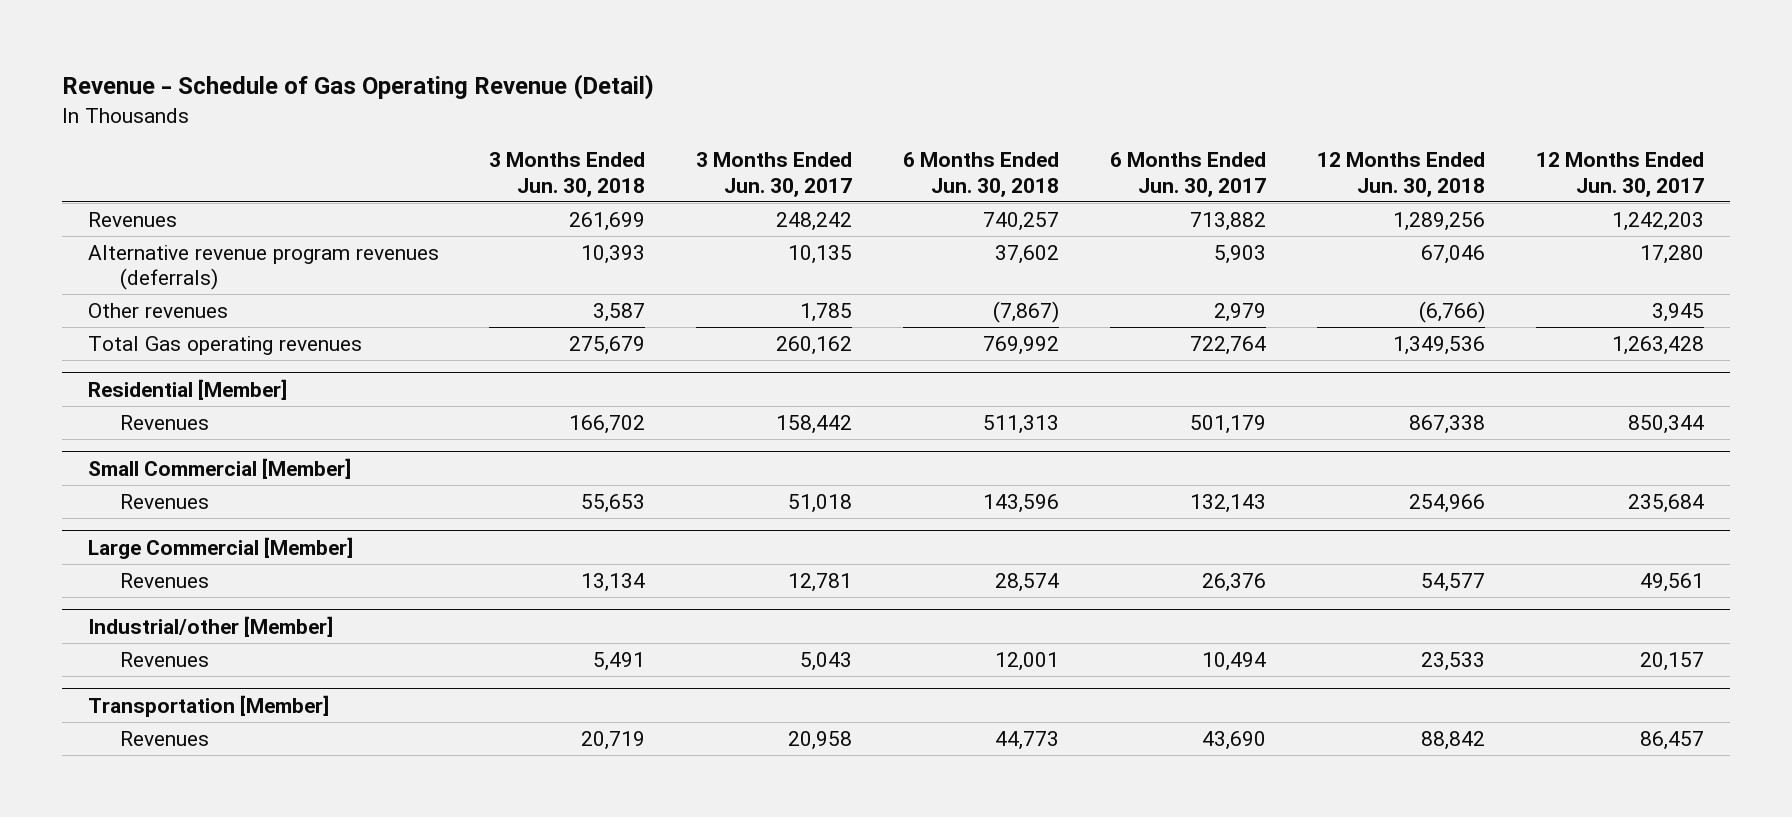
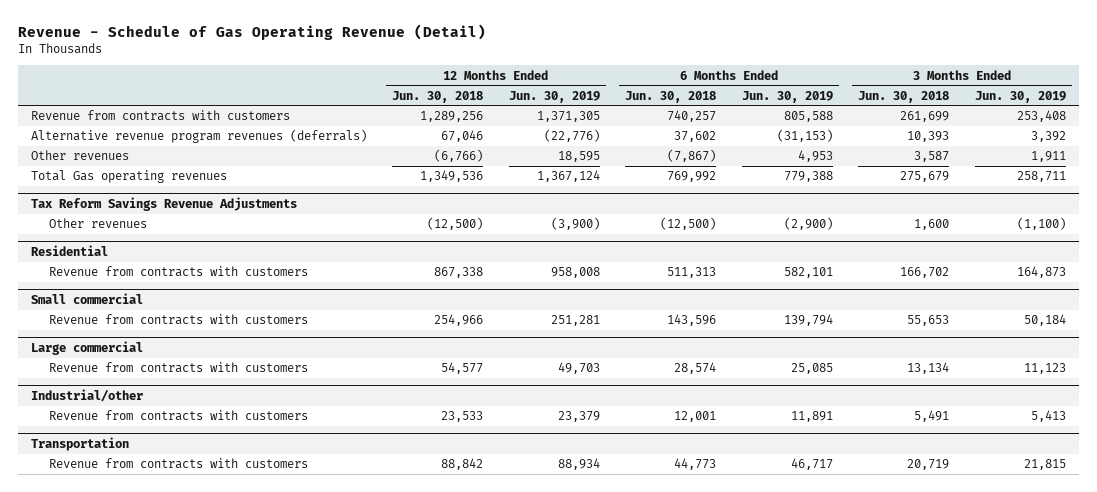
[696,152,853,197] 3 Months Ended Jun. 30, 2017 -> none
[1110,152,1267,197] 6 Months Ended Jun. 30, 2017 -> none
[1536,152,1705,197] 12 Months Ended Jun. 30, 2017 -> none
none -> [508,90,600,103] Jun. 30, 2019
none -> [741,90,833,103] Jun. 30, 2019
none -> [974,90,1066,103] Jun. 30, 2019
[87,211,177,227] Revenues -> [30,110,290,122] Revenue from contracts with customers
none -> [30,196,297,211] Tax Reform Savings Revenue Adjustments
none -> [49,218,148,229] Other revenues
[87,378,287,400] Residential [Member] -> [30,244,108,256] Residential
[119,414,209,430] Revenues -> [49,266,309,278] Revenue from contracts with customers
[87,457,351,479] Small Commercial [Member] -> [30,292,143,304] Small commercial
[119,493,209,509] Revenues -> [49,314,309,326] Revenue from contracts with customers
[87,536,353,559] Large Commercial [Member] -> [30,340,143,355] Large commercial
[119,572,209,588] Revenues -> [49,362,309,374] Revenue from contracts with customers
[87,615,333,637] Industrial/other [Member] -> [30,388,143,402] Industrial/other
[119,651,209,667] Revenues -> [49,410,309,422] Revenue from contracts with customers
[87,694,329,717] Transportation [Member] -> [30,436,129,451] Transportation
[119,730,209,746] Revenues -> [49,458,309,470] Revenue from contracts with customers

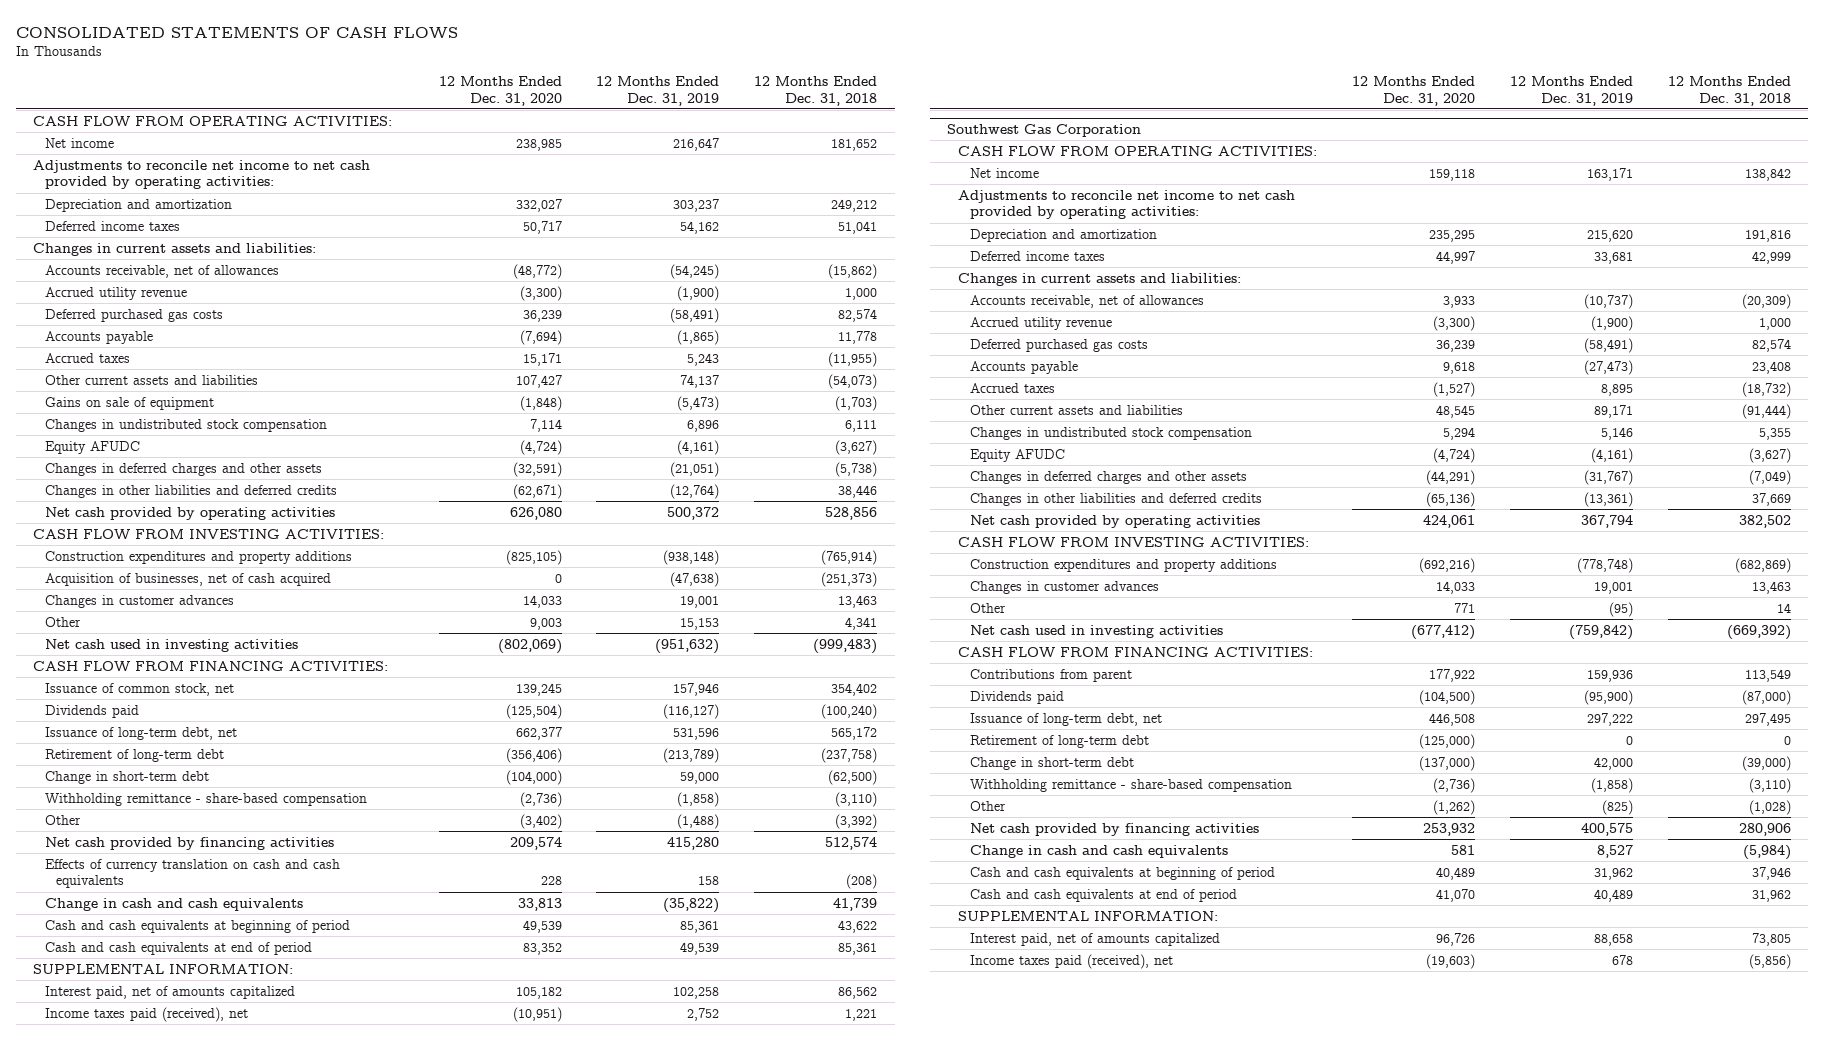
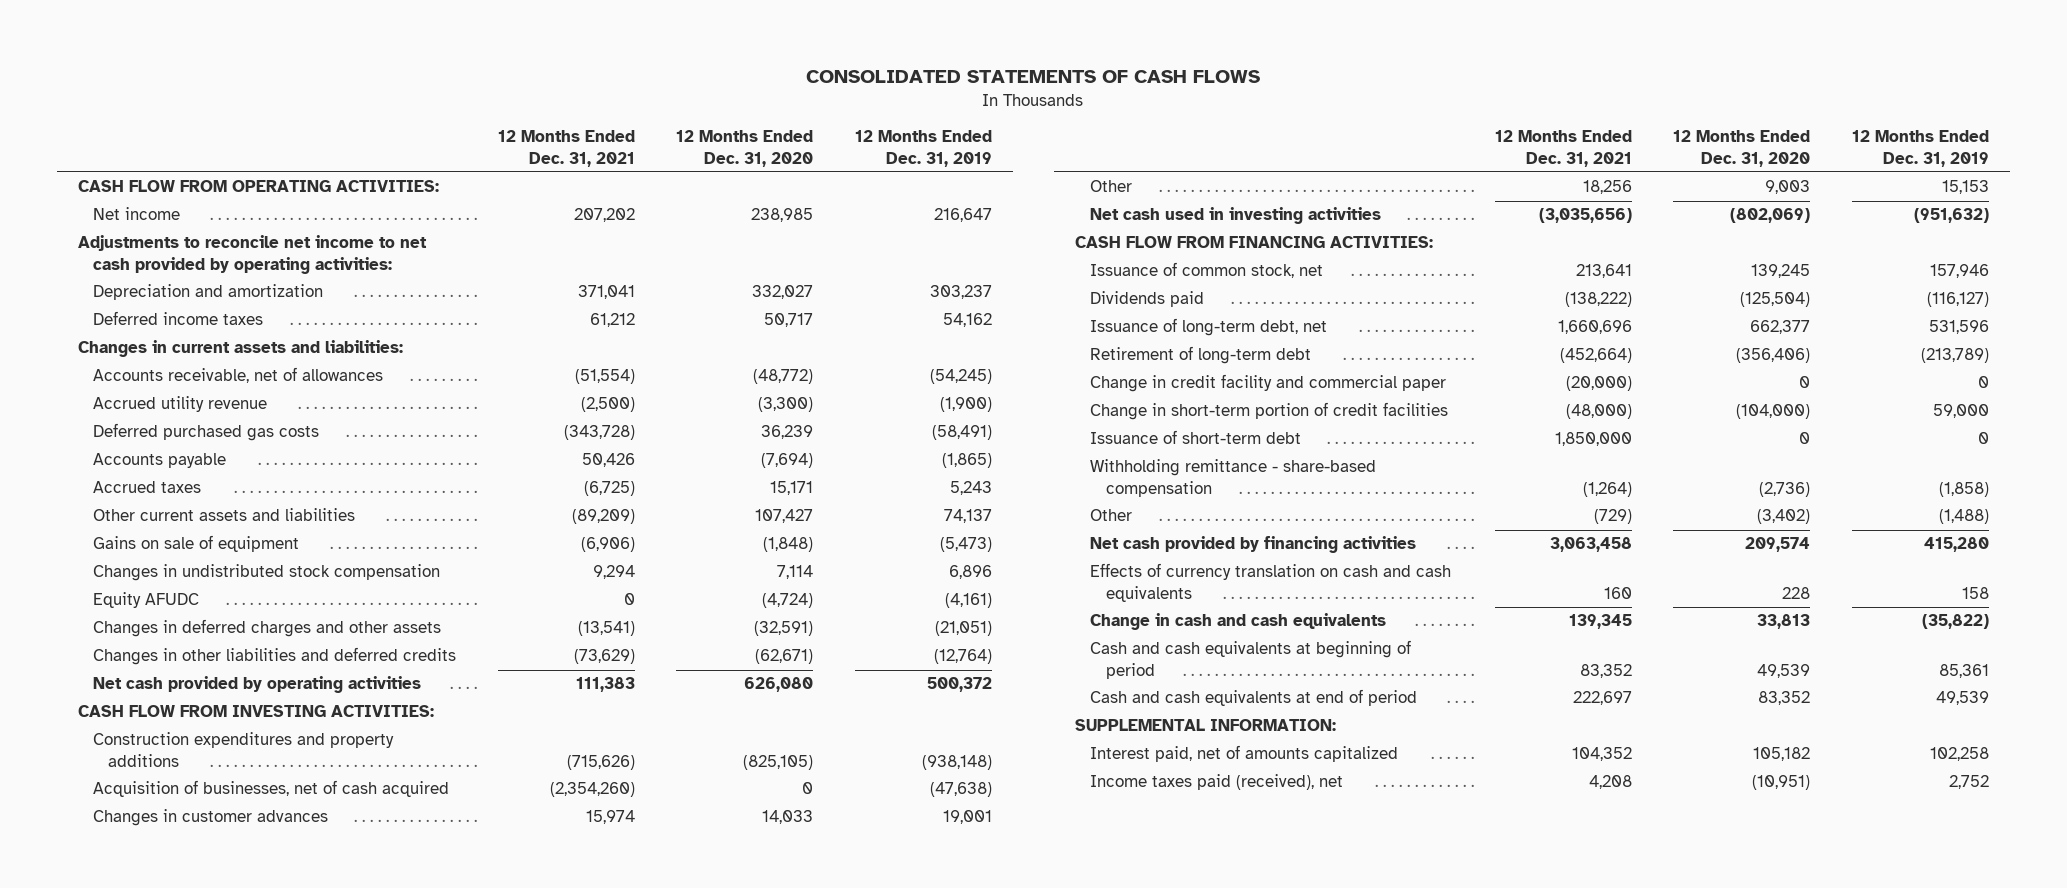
[754,76,878,106] 12 Months Ended Dec. 31, 2018 -> none
none -> [497,130,635,167] 12 Months Ended Dec. 31, 2021
none -> [1090,374,1447,393] Change in credit facility and commercial paper
[44,770,209,784] Change in short-term debt -> [1090,402,1449,421] Change in short-term portion of credit facilities
none -> [1090,430,1302,445] Issuance of short-term debt
[946,124,1141,138] Southwest Gas Corporation -> none
[958,145,1318,156] CASH FLOW FROM OPERATING ACTIVITIES: -> none
[969,167,1039,178] Net income -> none
[958,189,1296,220] Adjustments to reconcile net income to net cash provided by operating activities: -> none
[969,228,1157,242] Depreciation and amortization -> none
[969,250,1105,261] Deferred income taxes -> none
[958,272,1242,286] Changes in current assets and liabilities: -> none
[969,294,1204,308] Accounts receivable, net of allowances -> none
[969,316,1112,330] Accrued utility revenue -> none
[969,338,1148,352] Deferred purchased gas costs -> none
[969,360,1078,374] Accounts payable -> none
[969,382,1055,393] Accrued taxes -> none
[969,404,1183,415] Other current assets and liabilities -> none
[969,426,1252,440] Changes in undistributed stock compensation -> none
[969,448,1065,462] Equity AFUDC -> none
[969,470,1247,484] Changes in deferred charges and other assets -> none
[969,492,1262,506] Changes in other liabilities and deferred credits -> none
[969,514,1260,528] Net cash provided by operating activities -> none
[958,536,1310,547] CASH FLOW FROM INVESTING ACTIVITIES: -> none
[969,558,1277,572] Construction expenditures and property additions -> none
[969,580,1159,594] Changes in customer advances -> none
[969,602,1006,613] Other -> none
[969,624,1223,638] Net cash used in investing activities -> none
[958,646,1314,657] CASH FLOW FROM FINANCING ACTIVITIES: -> none
[969,668,1132,682] Contributions from parent -> none
[969,690,1064,704] Dividends paid -> none
[969,712,1162,726] Issuance of long-term debt, net -> none
[969,734,1149,748] Retirement of long-term debt -> none
[969,756,1134,770] Change in short-term debt -> none
[969,778,1292,792] Withholding remittance - share-based compensation -> none
[969,800,1006,811] Other -> none
[969,822,1259,836] Net cash provided by financing activities -> none
[969,844,1228,858] Change in cash and cash equivalents -> none
[969,866,1275,880] Cash and cash equivalents at beginning of period -> none
[969,888,1237,902] Cash and cash equivalents at end of period -> none
[958,910,1219,921] SUPPLEMENTAL INFORMATION: -> none
[969,932,1220,946] Interest paid, net of amounts capitalized -> none
[969,953,1173,969] Income taxes paid (received), net -> none

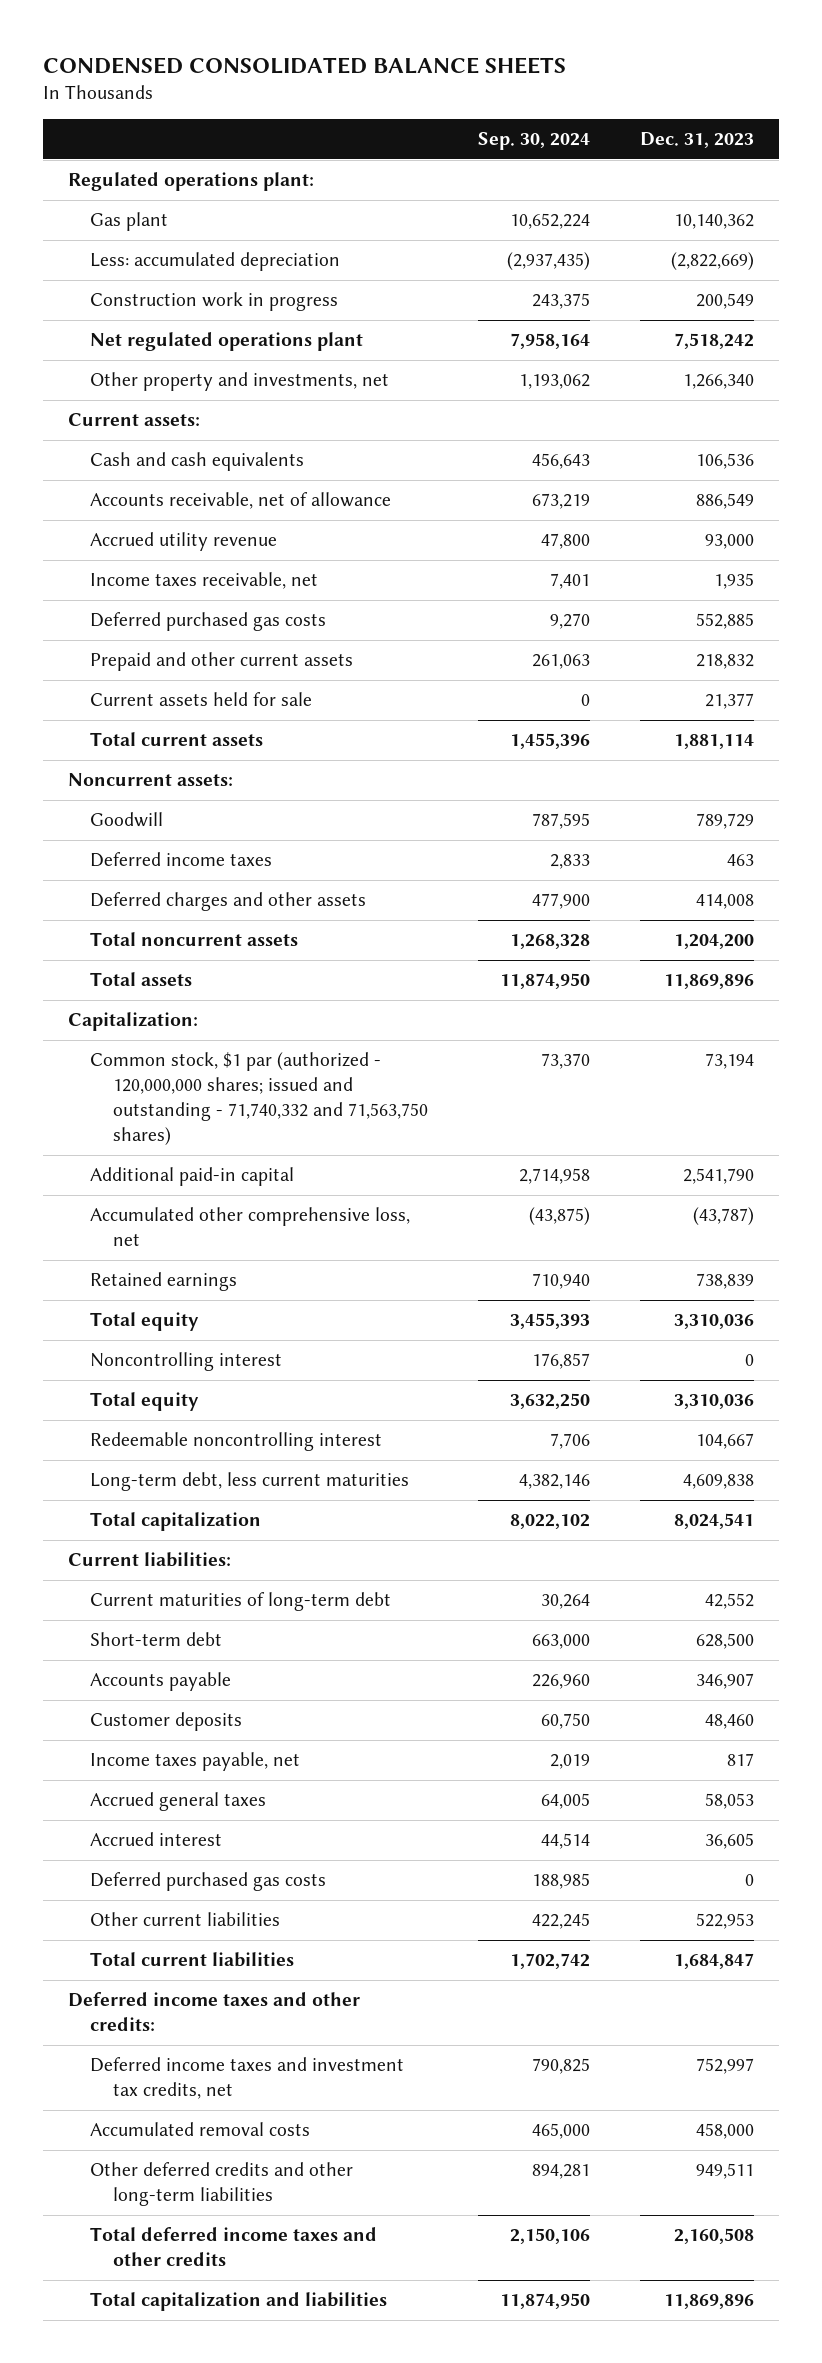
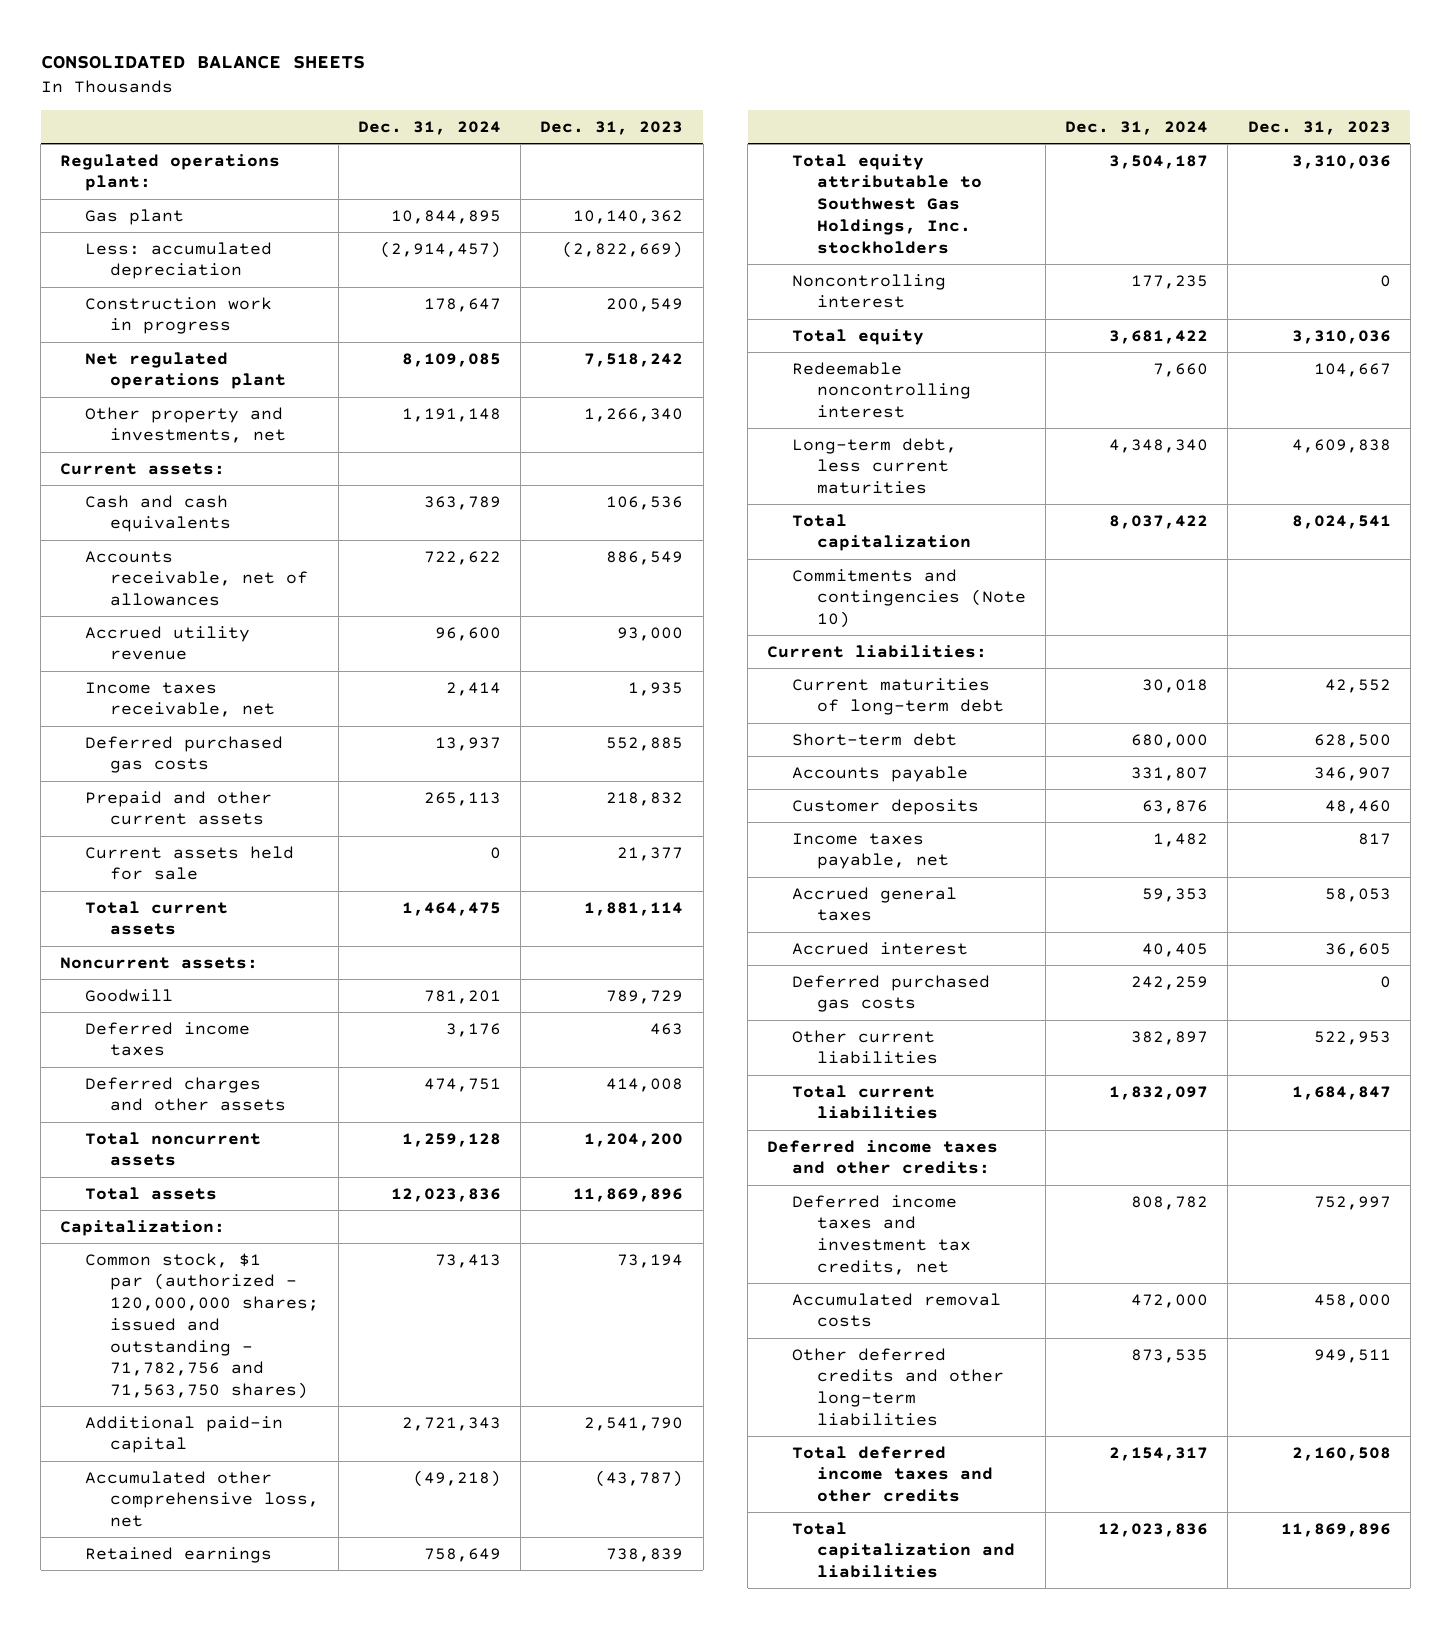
[42,56,566,74] CONDENSED CONSOLIDATED BALANCE SHEETS -> [40,55,365,70] CONSOLIDATED BALANCE SHEETS
[478,132,591,151] Sep. 30, 2024 -> none
none -> [357,120,501,135] Dec. 31, 2024
[90,492,392,510] Accounts receivable, net of allowance -> [84,550,308,607] Accounts receivable, net of allowances
[90,1052,429,1145] Common stock, $1 par (authorized - 120,000,000 shares; issued and outstanding - 71,740,332 and 71,563,750 shares) -> [84,1252,319,1400] Common stock, $1 par (authorized - 120,000,000 shares; issued and outstanding - 71,782,756 and 71,563,750 shares)
[90,1312,200,1332] Total equity -> [792,153,982,254] Total equity attributable to Southwest Gas Holdings, Inc. stockholders
none -> [792,568,1026,629] Commitments and contingencies (Note 10)

